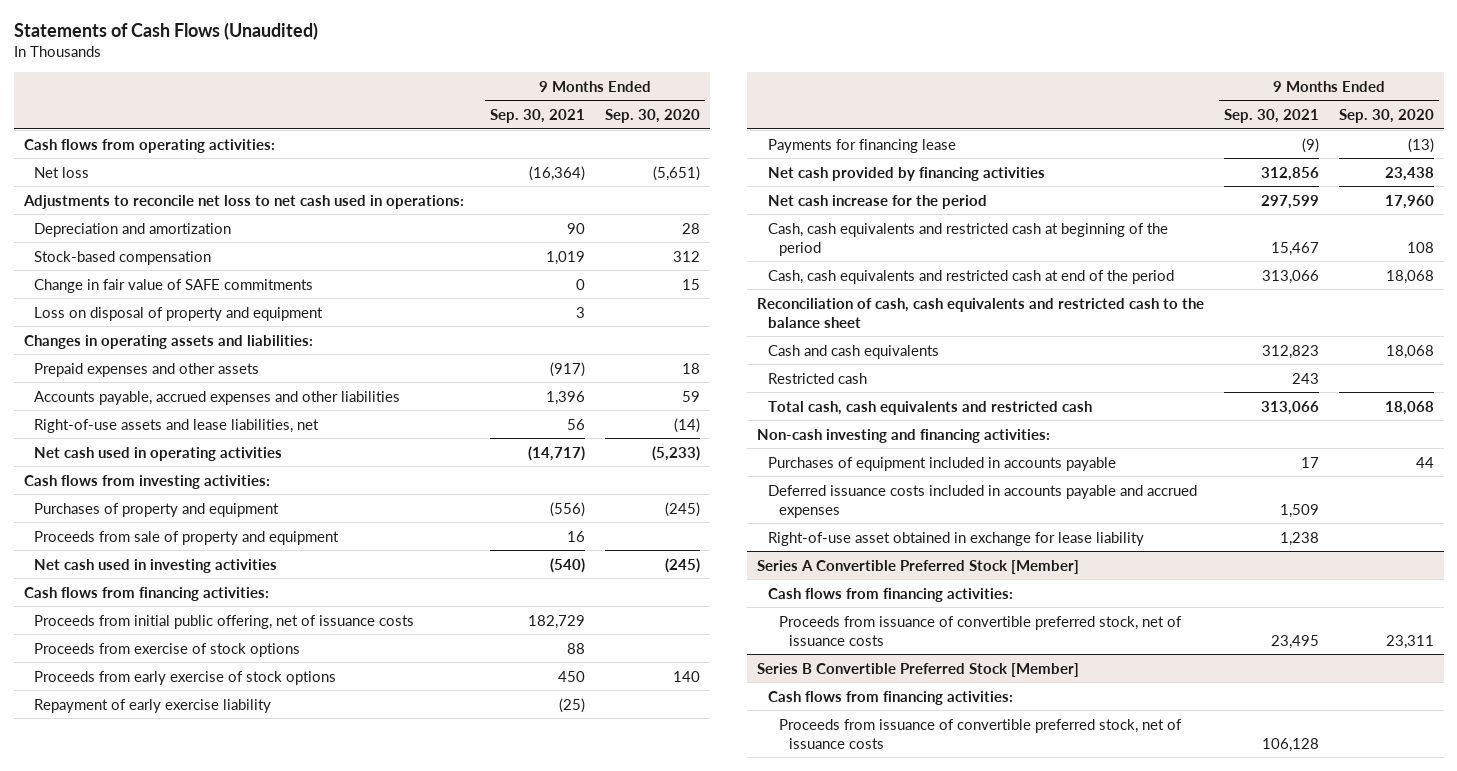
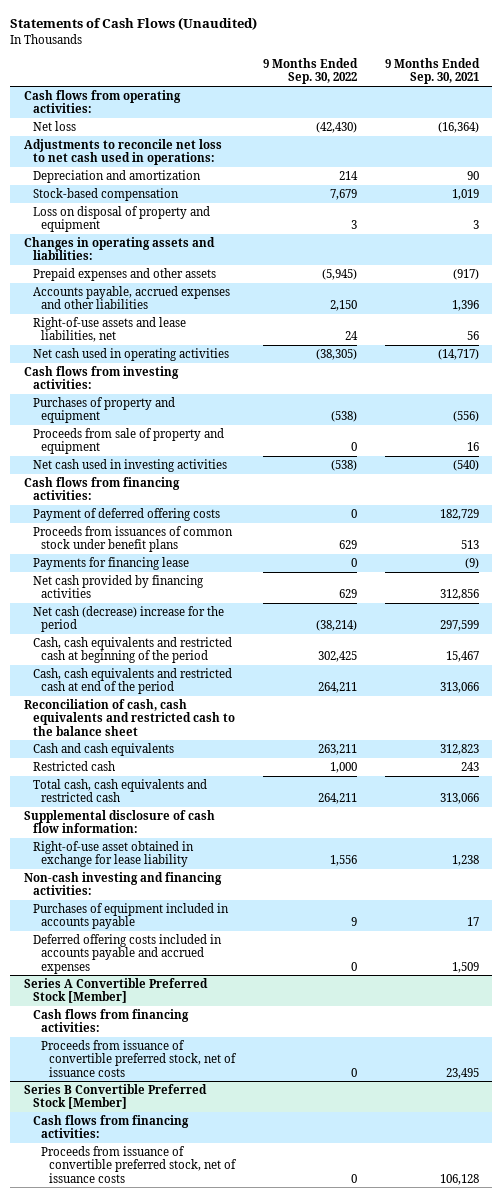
[604,109,700,124] Sep. 30, 2020 -> none
none -> [262,57,358,85] 9 Months Ended Sep. 30, 2022
[34,278,314,293] Change in fair value of SAFE commitments -> none
[34,642,301,657] Proceeds from exercise of stock options -> none
[34,670,337,685] Proceeds from early exercise of stock options -> none
[34,698,272,713] Repayment of early exercise liability -> none
[34,614,415,629] Proceeds from initial public offering, net of issuance costs -> [32,507,220,521] Payment of deferred offering costs
none -> [32,525,233,553] Proceeds from issuances of common stock under benefit plans
[767,194,987,209] Net cash increase for the period -> [32,605,224,633] Net cash (decrease) increase for the period
none -> [24,809,216,834] Supplemental disclosure of cash flow information:
[767,531,1144,546] Right-of-use asset obtained in exchange for lease liability -> [32,840,194,868] Right-of-use asset obtained in exchange for lease liability
[767,484,1197,518] Deferred issuance costs included in accounts payable and accrued expenses -> [32,933,222,974] Deferred offering costs included in accounts payable and accrued expenses

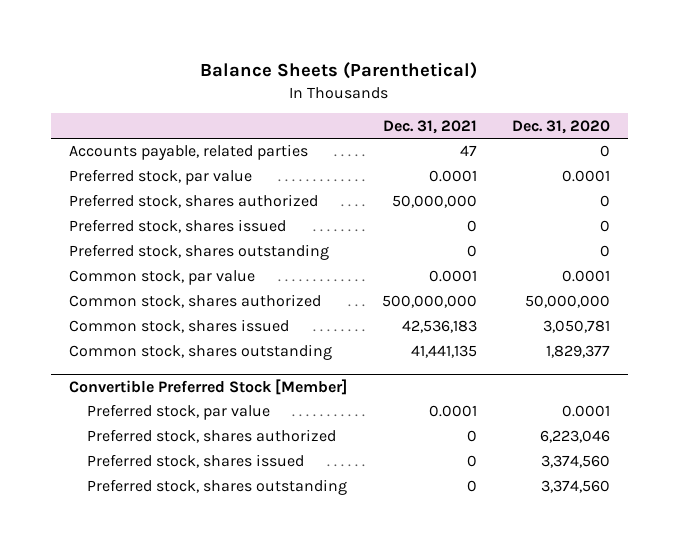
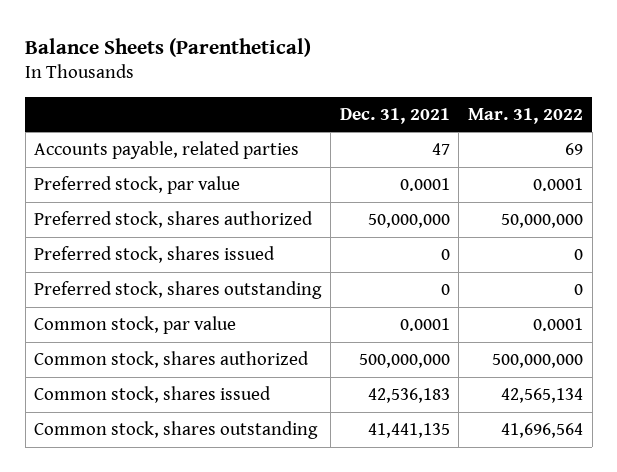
[512,119,611,134] Dec. 31, 2020 -> none
none -> [468,107,584,124] Mar. 31, 2022
[68,378,347,395] Convertible Preferred Stock [Member] -> none
[87,404,271,421] Preferred stock, par value -> none
[87,429,337,444] Preferred stock, shares authorized -> none
[87,454,305,469] Preferred stock, shares issued -> none
[87,479,348,496] Preferred stock, shares outstanding -> none

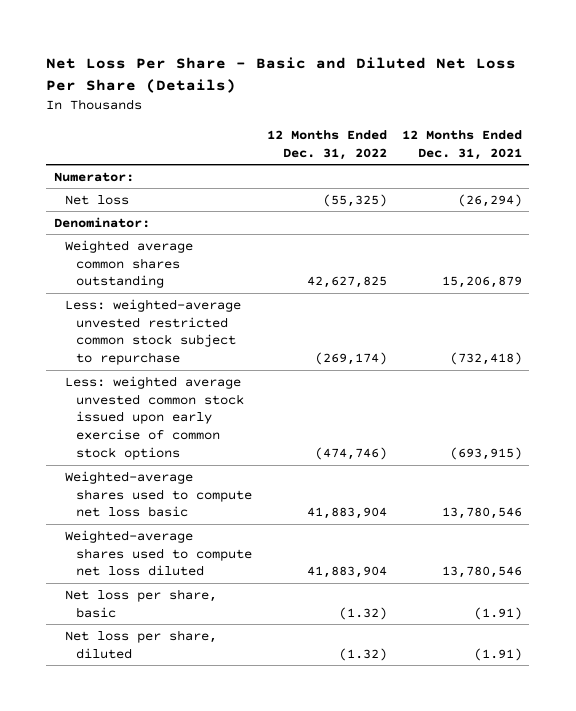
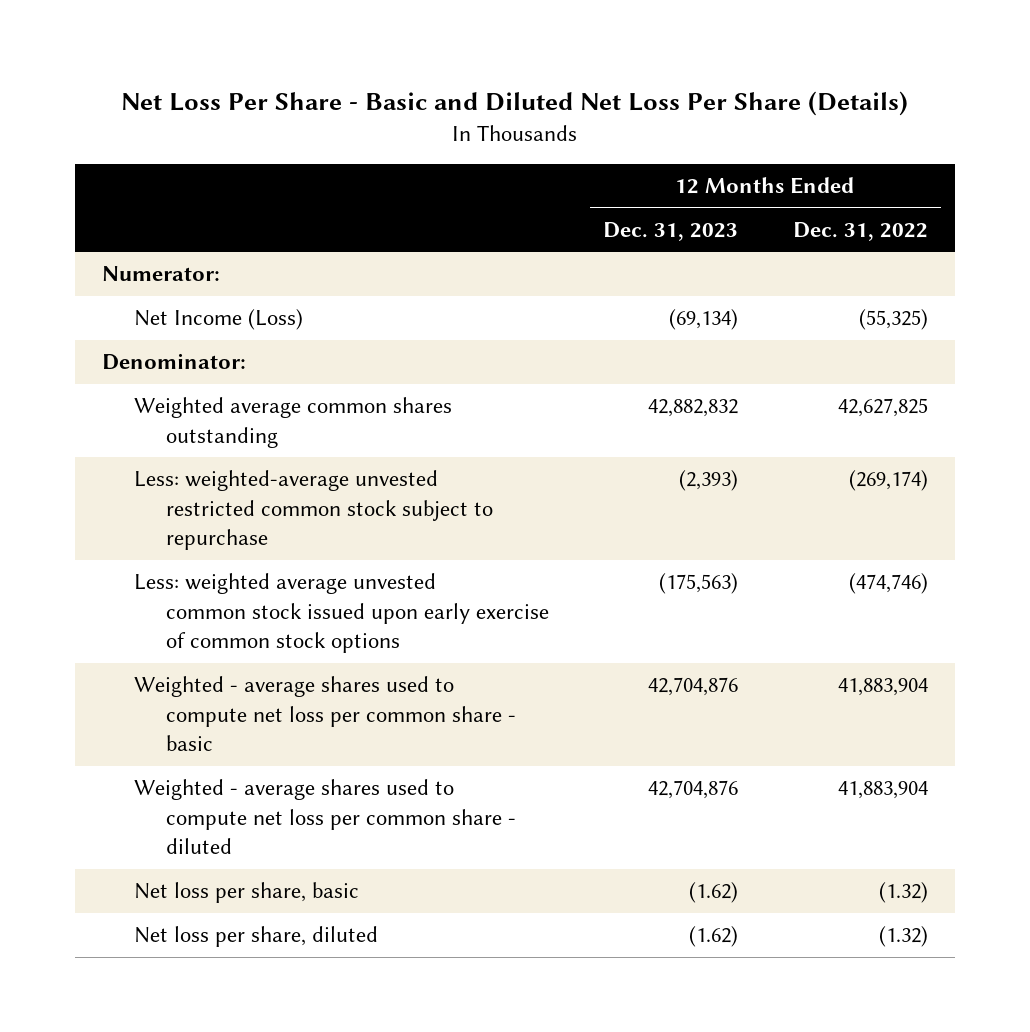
[401,129,522,160] 12 Months Ended Dec. 31, 2021 -> none
none -> [603,221,739,241] Dec. 31, 2023
[64,194,129,205] Net loss -> [133,309,303,331] Net Income (Loss)
[64,470,252,518] Weighted-average shares used to compute net loss basic -> [133,676,516,752] Weighted - average shares used to compute net loss per common share - basic
[64,529,252,577] Weighted-average shares used to compute net loss diluted -> [133,779,516,855] Weighted - average shares used to compute net loss per common share - diluted

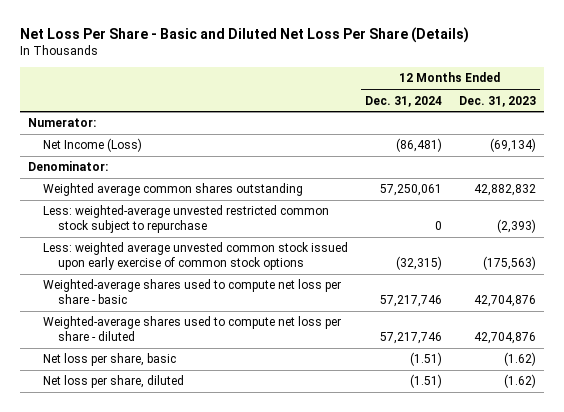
[792,221,928,241] Dec. 31, 2022 -> none
none -> [364,95,442,107] Dec. 31, 2024
[133,676,516,752] Weighted - average shares used to compute net loss per common share - basic -> [42,279,341,305] Weighted-average shares used to compute net loss per share - basic
[133,779,516,855] Weighted - average shares used to compute net loss per common share - diluted -> [42,316,341,342] Weighted-average shares used to compute net loss per share - diluted

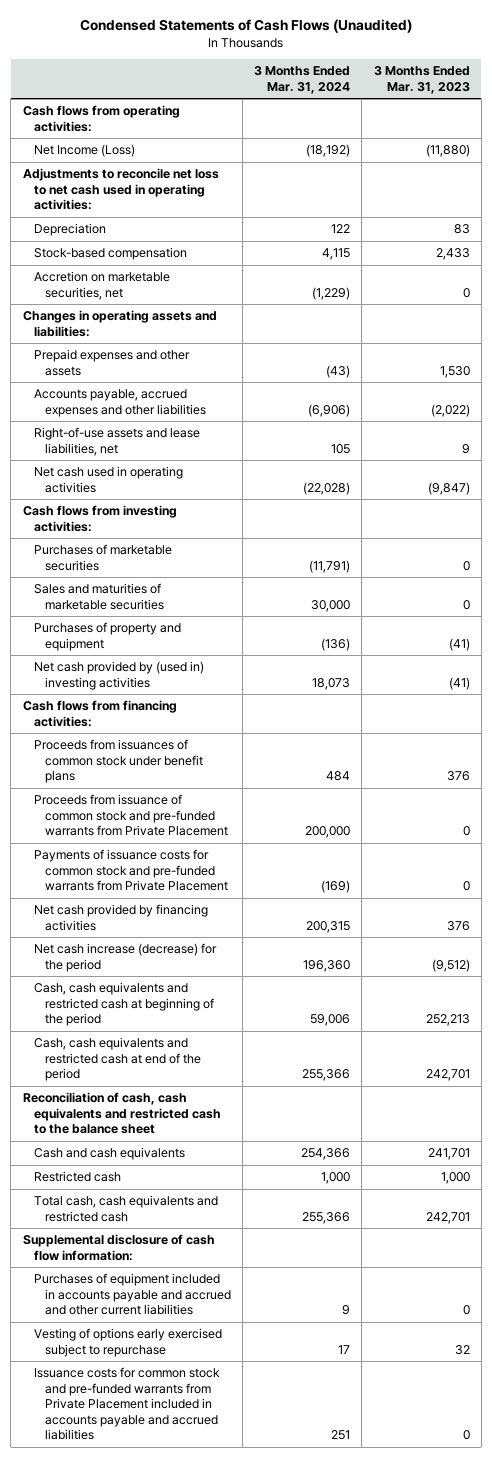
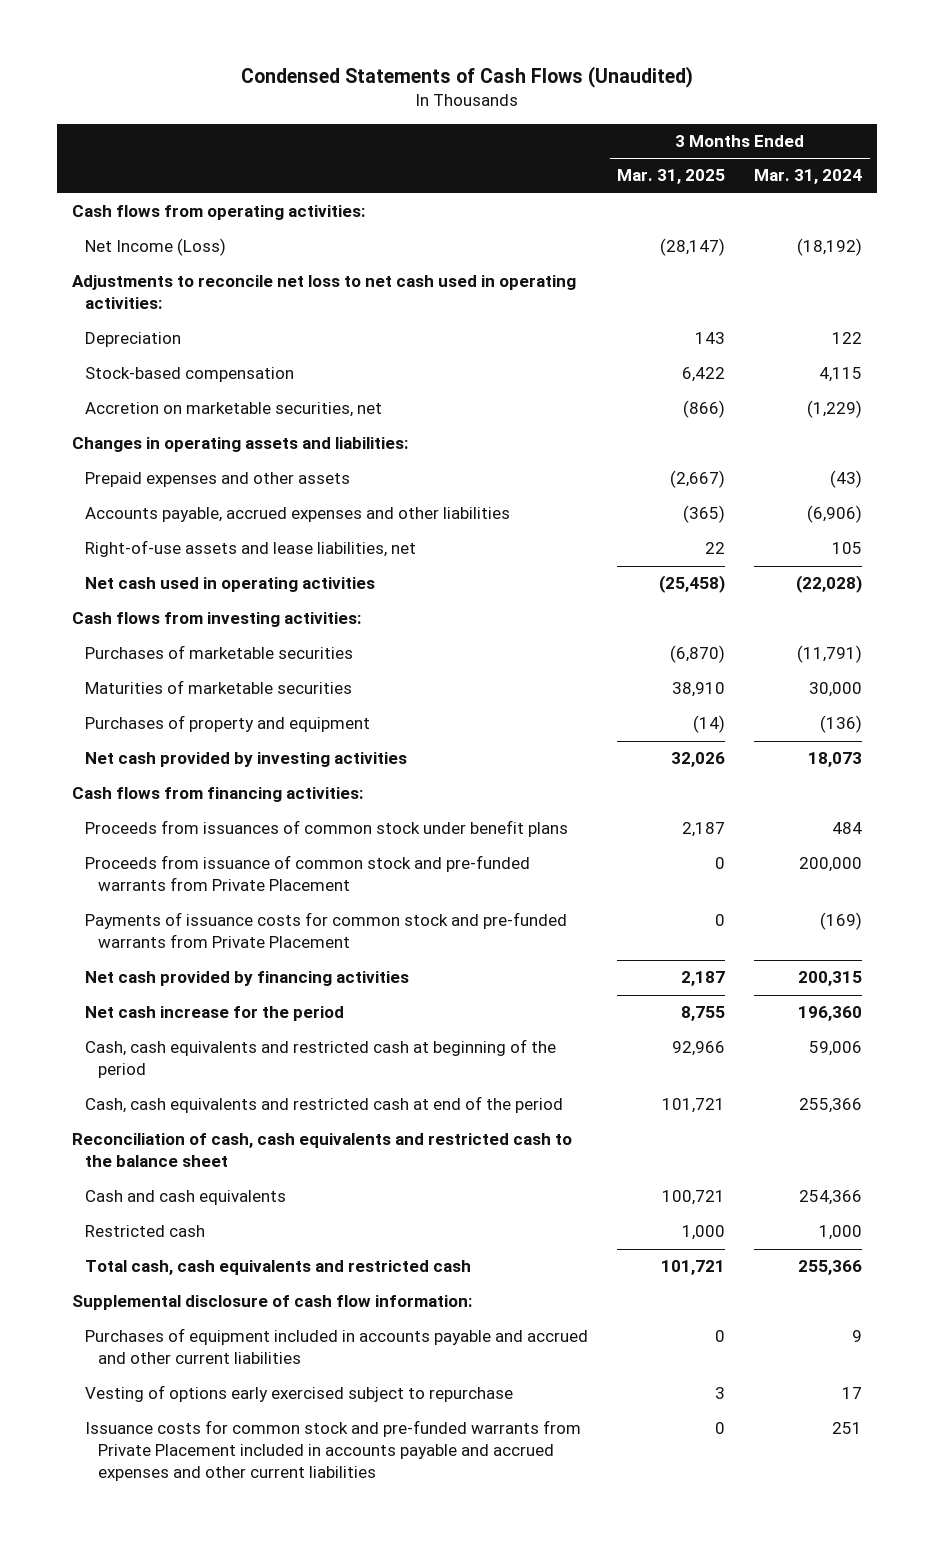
[373,66,470,94] 3 Months Ended Mar. 31, 2023 -> none
none -> [617,169,726,185] Mar. 31, 2025
[33,583,164,610] Sales and maturities of marketable securities -> [84,680,352,695] Maturities of marketable securities
[33,661,204,690] Net cash provided by (used in) investing activities -> [84,752,407,768] Net cash provided by investing activities
[33,943,217,972] Net cash increase (decrease) for the period -> [84,1006,344,1022] Net cash increase for the period
[33,1367,220,1441] Issuance costs for common stock and pre-funded warrants from Private Placement included in accounts payable and accrued liabilities -> [84,1420,581,1482] Issuance costs for common stock and pre-funded warrants from Private Placement included in accounts payable and accrued expenses and other current liabilities

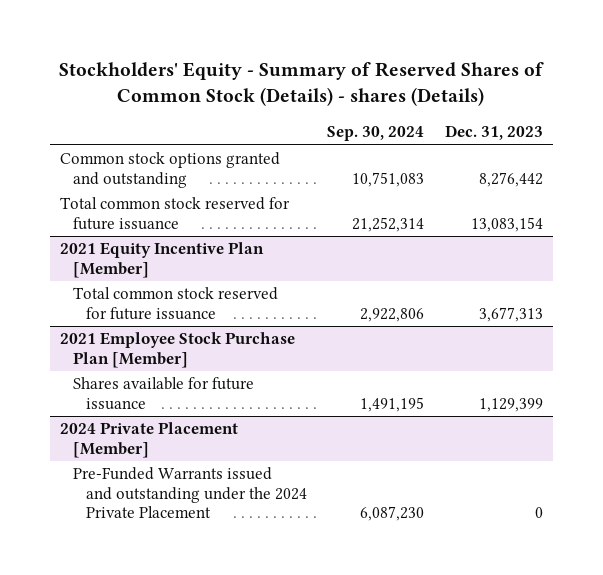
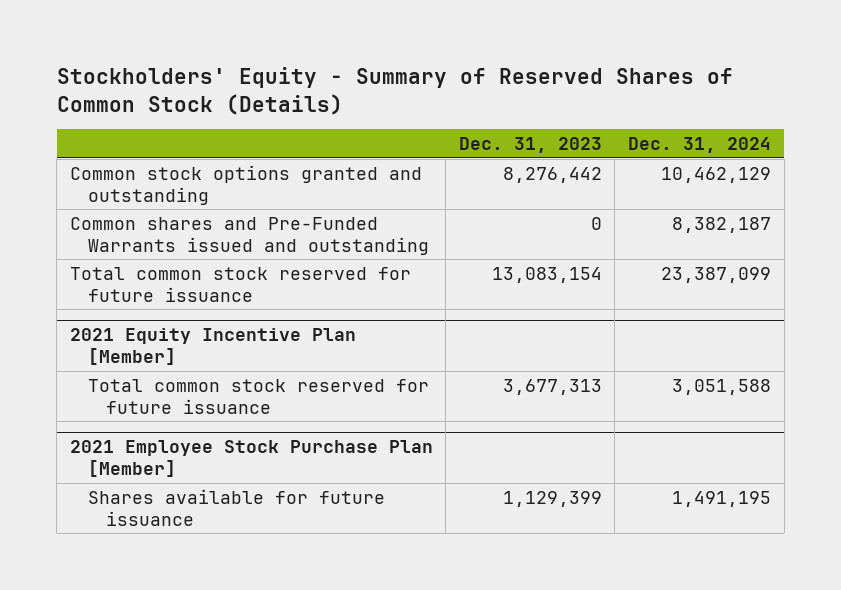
[59,62,545,107] Stockholders' Equity - Summary of Reserved Shares of Common Stock (Details) - shares (Details) -> [56,67,733,115] Stockholders' Equity - Summary of Reserved Shares of Common Stock (Details)
[327,126,425,142] Sep. 30, 2024 -> none
none -> [627,136,771,153] Dec. 31, 2024
none -> [69,216,429,255] Common shares and Pre-Funded Warrants issued and outstanding
[59,422,238,458] 2024 Private Placement [Member] -> none
[72,467,307,519] Pre-Funded Warrants issued and outstanding under the 2024 Private Placement -> none

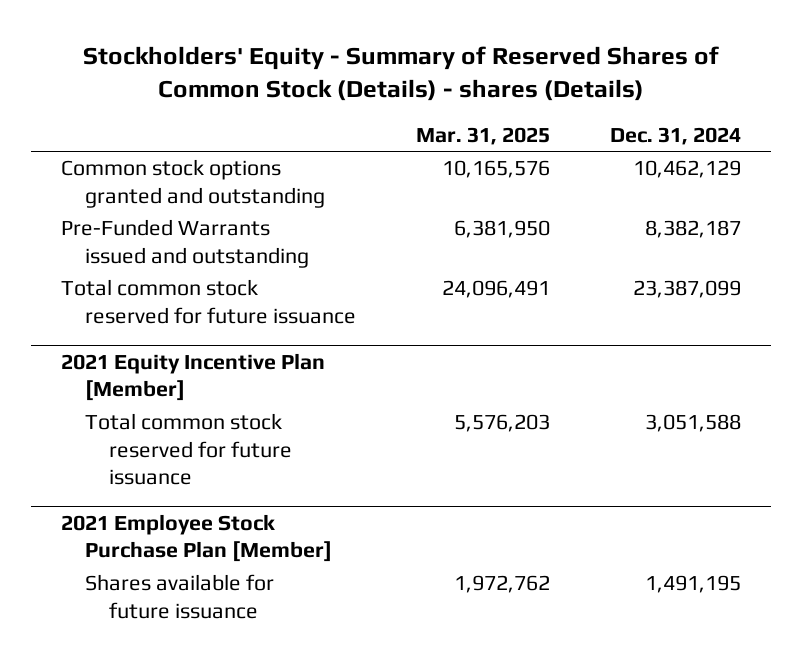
[56,67,733,115] Stockholders' Equity - Summary of Reserved Shares of Common Stock (Details) -> [82,45,719,102] Stockholders' Equity - Summary of Reserved Shares of Common Stock (Details) - shares (Details)
[458,136,602,153] Dec. 31, 2023 -> none
none -> [415,126,550,145] Mar. 31, 2025
[69,216,429,255] Common shares and Pre-Funded Warrants issued and outstanding -> [60,219,309,268] Pre-Funded Warrants issued and outstanding

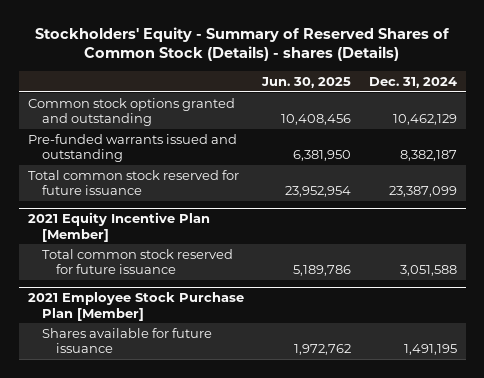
[415,126,550,145] Mar. 31, 2025 -> none
none -> [260,76,351,88] Jun. 30, 2025
[60,219,309,268] Pre-Funded Warrants issued and outstanding -> [27,133,237,162] Pre-funded warrants issued and outstanding

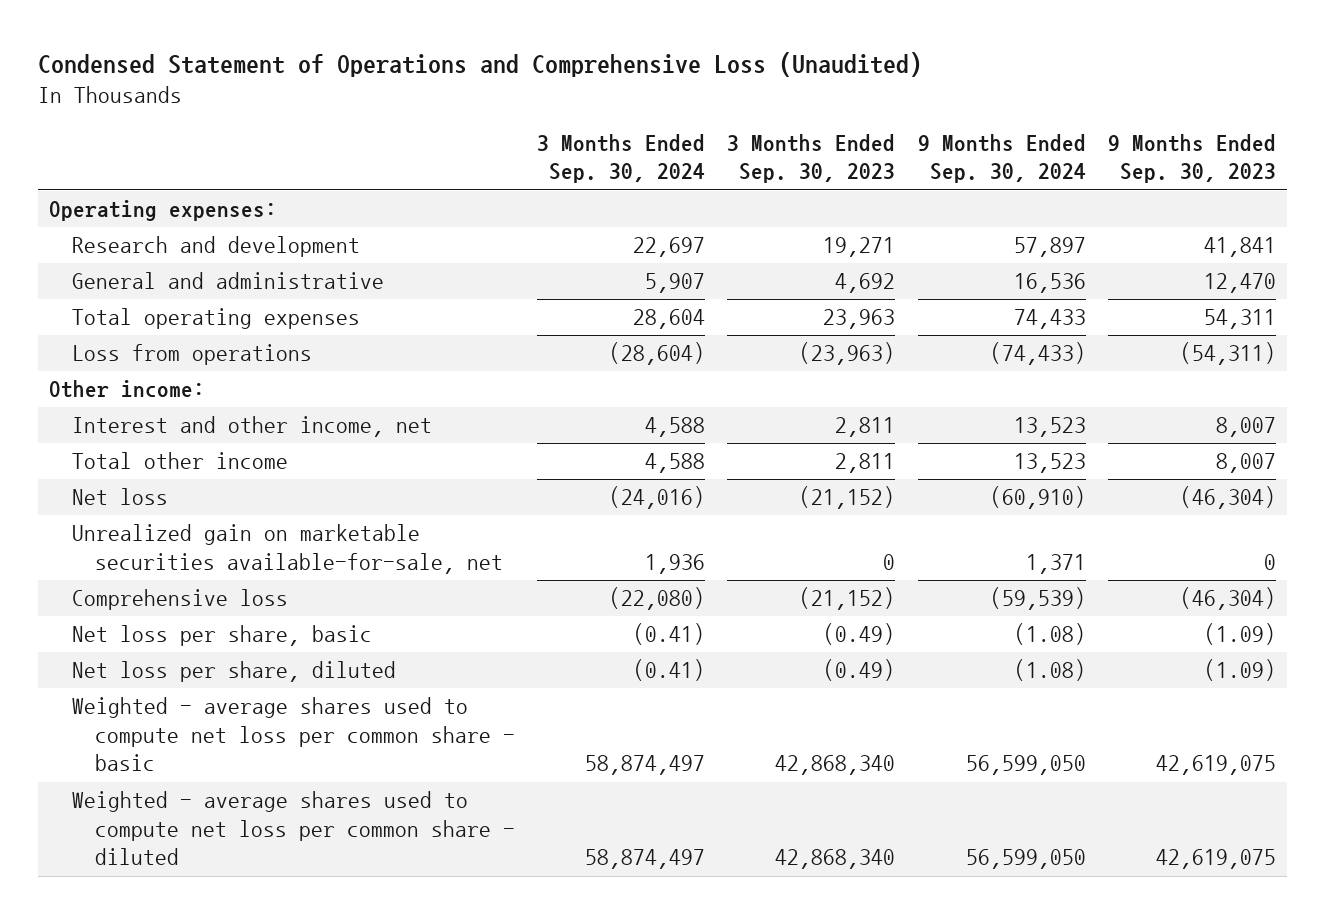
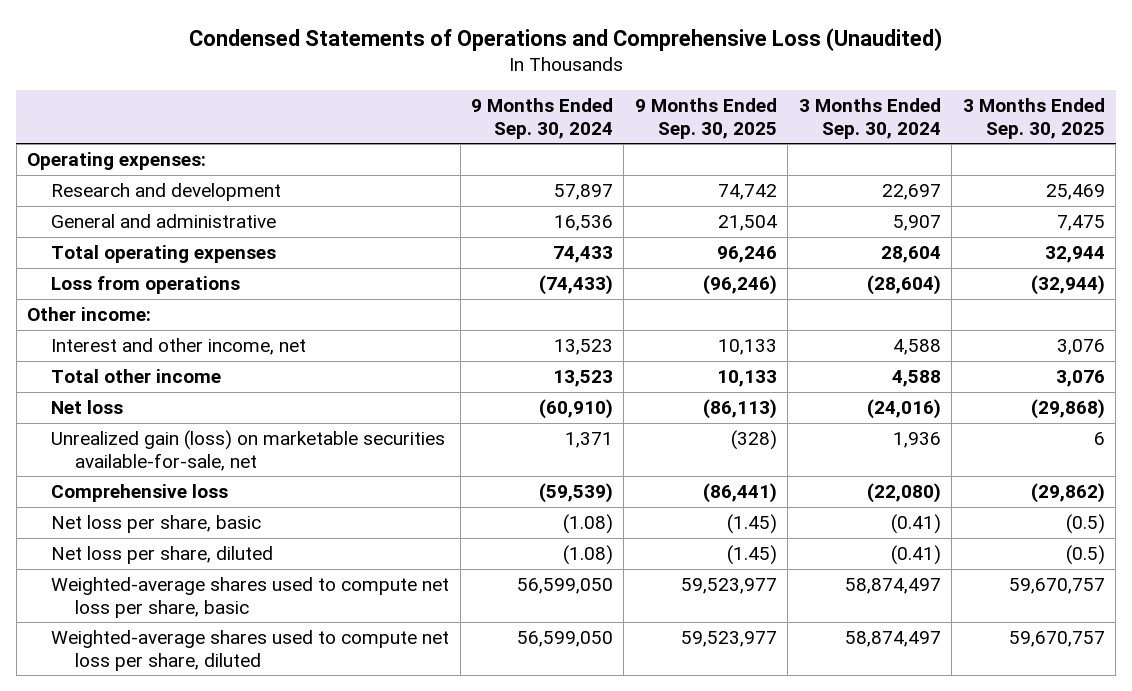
[37,52,922,78] Condensed Statement of Operations and Comprehensive Loss (Unaudited) -> [189,27,943,51] Condensed Statements of Operations and Comprehensive Loss (Unaudited)
[727,133,896,184] 3 Months Ended Sep. 30, 2023 -> none
[1108,133,1277,184] 9 Months Ended Sep. 30, 2023 -> none
none -> [634,97,777,139] 9 Months Ended Sep. 30, 2025
none -> [962,97,1105,139] 3 Months Ended Sep. 30, 2025
[71,524,503,574] Unrealized gain on marketable securities available-for-sale, net -> [51,429,446,471] Unrealized gain (loss) on marketable securities available-for-sale, net
[71,697,515,772] Weighted - average shares used to compute net loss per common share - basic -> [51,576,450,618] Weighted-average shares used to compute net loss per share, basic
[71,791,515,866] Weighted - average shares used to compute net loss per common share - diluted -> [51,629,450,671] Weighted-average shares used to compute net loss per share, diluted

